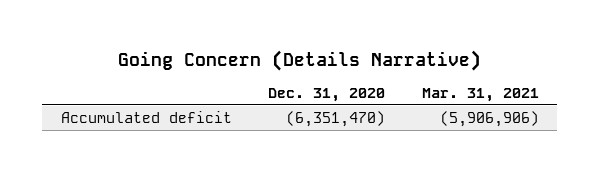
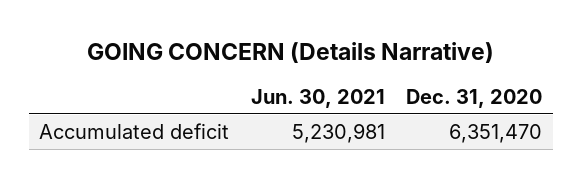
[117,49,481,71] Going Concern (Details Narrative) -> [86,41,494,63] GOING CONCERN (Details Narrative)
[421,87,539,102] Mar. 31, 2021 -> none
none -> [250,88,385,108] Jun. 30, 2021
[286,111,386,128] (6,351,470) -> [449,124,543,144] 6,351,470

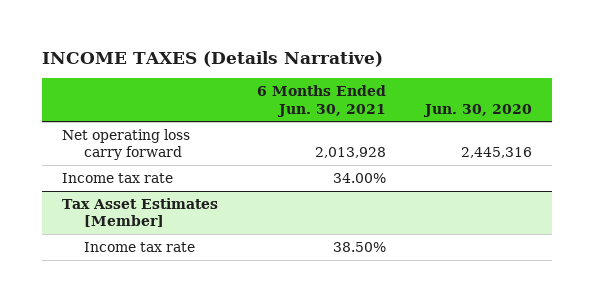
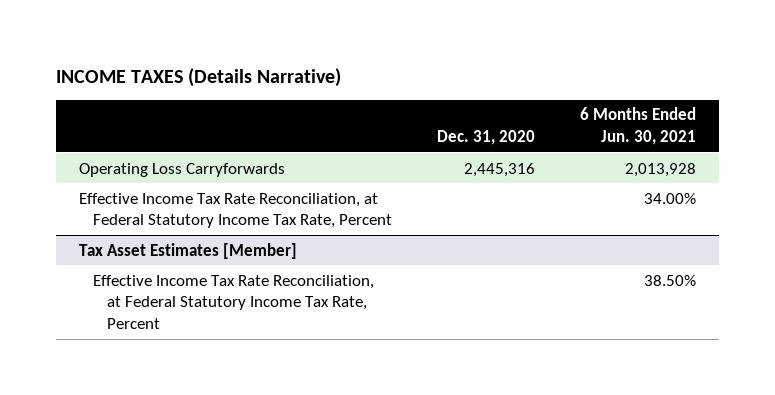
[423,103,533,117] Jun. 30, 2020 -> none
none -> [437,130,536,146] Dec. 31, 2020
[61,128,190,161] Net operating loss carry forward -> [78,162,285,177] Operating Loss Carryforwards
[61,172,173,183] Income tax rate -> [78,192,392,229] Effective Income Tax Rate Reconciliation, at Federal Statutory Income Tax Rate, Percent
[83,241,195,252] Income tax rate -> [92,274,374,330] Effective Income Tax Rate Reconciliation, at Federal Statutory Income Tax Rate, Percent

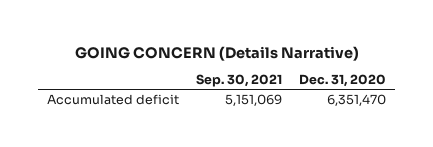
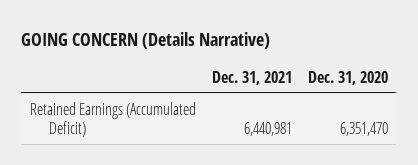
[196,74,283,88] Sep. 30, 2021 -> none
none -> [211,70,292,85] Dec. 31, 2021
[46,94,179,106] Accumulated deficit -> [29,101,196,138] Retained Earnings (Accumulated Deficit)

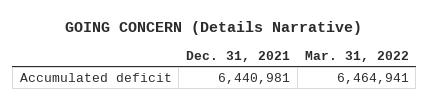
[307,70,388,85] Dec. 31, 2020 -> none
none -> [304,51,409,63] Mar. 31, 2022
[29,101,196,138] Retained Earnings (Accumulated Deficit) -> [19,72,172,82] Accumulated deficit

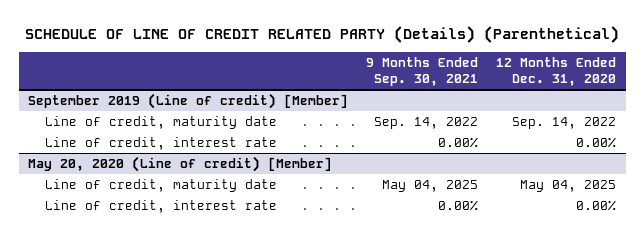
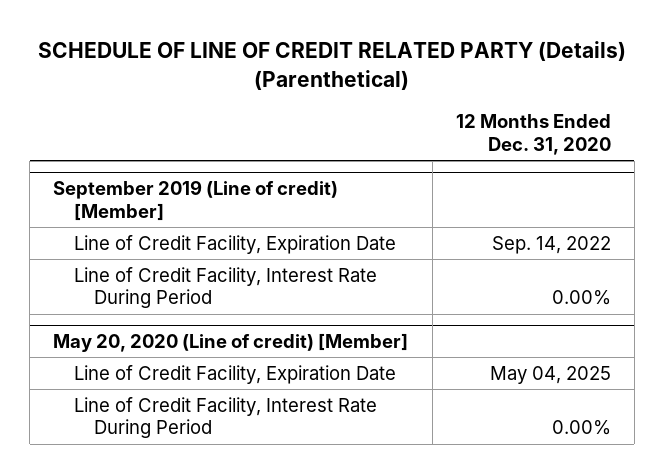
[366,56,479,87] 9 Months Ended Sep. 30, 2021 -> none
[45,116,278,130] Line of credit, maturity date -> [73,234,396,254] Line of Credit Facility, Expiration Date
[45,137,278,151] Line of credit, interest rate -> [73,266,377,309] Line of Credit Facility, Interest Rate During Period
[45,179,278,193] Line of credit, maturity date -> [73,364,396,384] Line of Credit Facility, Expiration Date
[45,200,278,214] Line of credit, interest rate -> [73,396,377,439] Line of Credit Facility, Interest Rate During Period

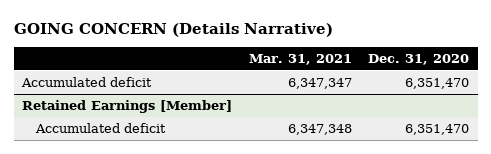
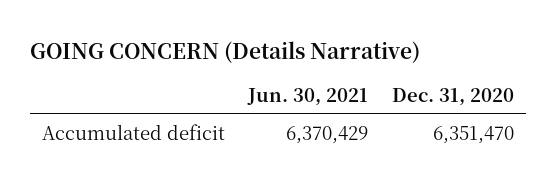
[248,53,352,65] Mar. 31, 2021 -> none
none -> [247,88,369,107] Jun. 30, 2021
[22,100,233,114] Retained Earnings [Member] -> none
[34,123,166,134] Accumulated deficit -> none

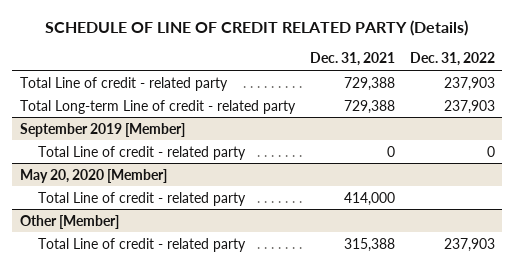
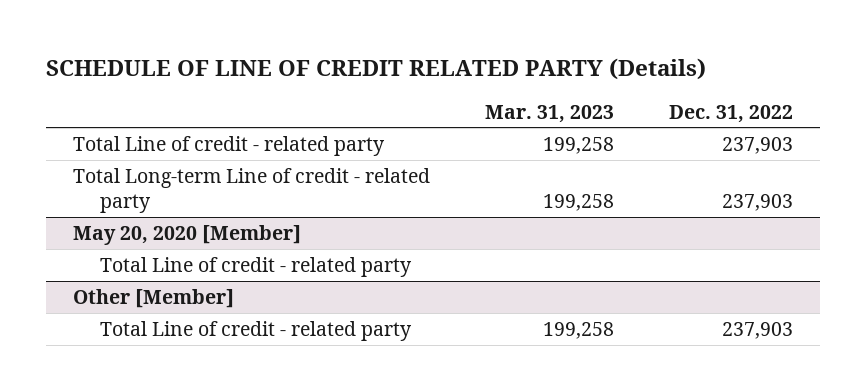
[309,52,395,67] Dec. 31, 2021 -> none
none -> [484,104,614,123] Mar. 31, 2023
[19,122,185,137] September 2019 [Member] -> none
[37,145,246,160] Total Line of credit - related party -> none

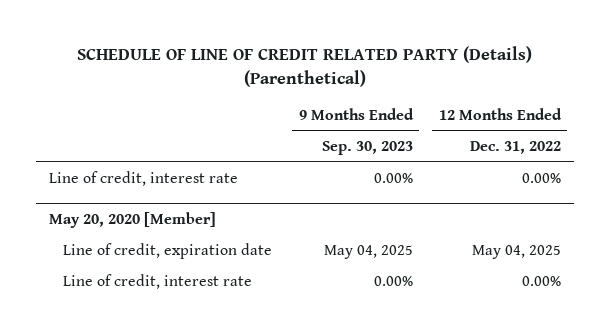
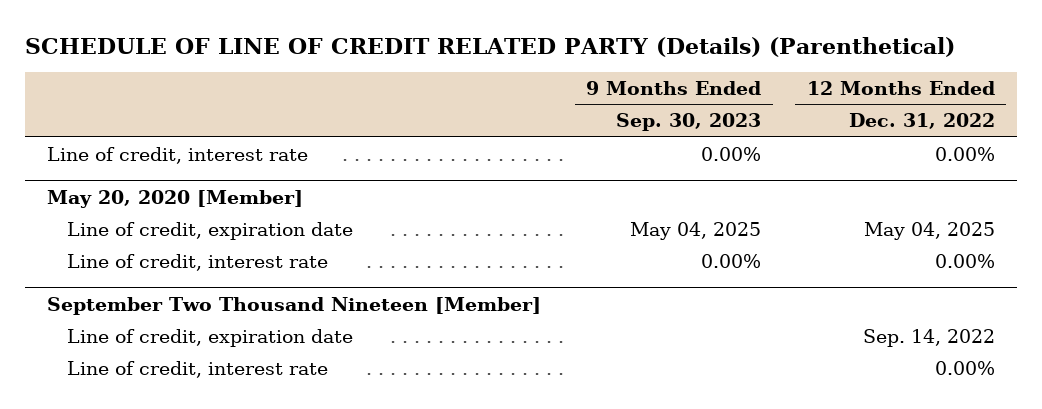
none -> [47,296,542,315] September Two Thousand Nineteen [Member]
none -> [67,328,354,347] Line of credit, expiration date
none -> [67,360,329,378] Line of credit, interest rate

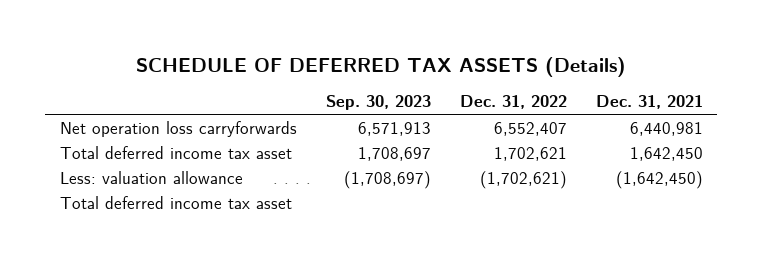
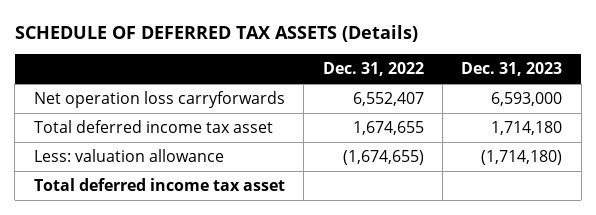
[325,95,431,111] Sep. 30, 2023 -> none
[595,95,703,110] Dec. 31, 2021 -> none
none -> [461,62,563,77] Dec. 31, 2023
[493,146,567,161] 1,702,621 -> [352,120,424,135] 1,674,655
[479,170,567,189] (1,702,621) -> [342,149,424,165] (1,674,655)

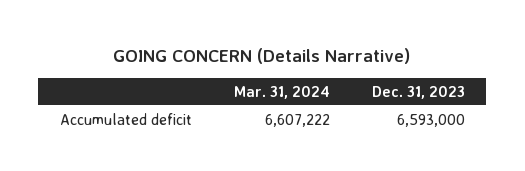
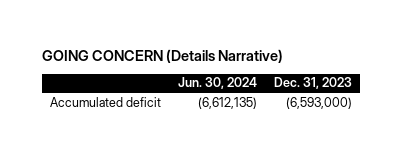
[233,85,330,99] Mar. 31, 2024 -> none
none -> [178,77,258,90] Jun. 30, 2024
[397,113,466,127] 6,593,000 -> [285,96,352,109] (6,593,000)

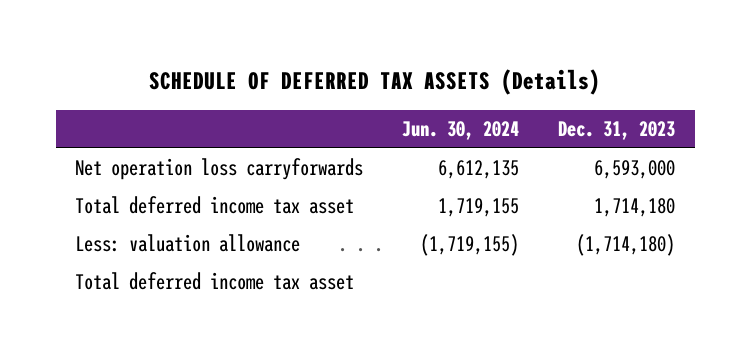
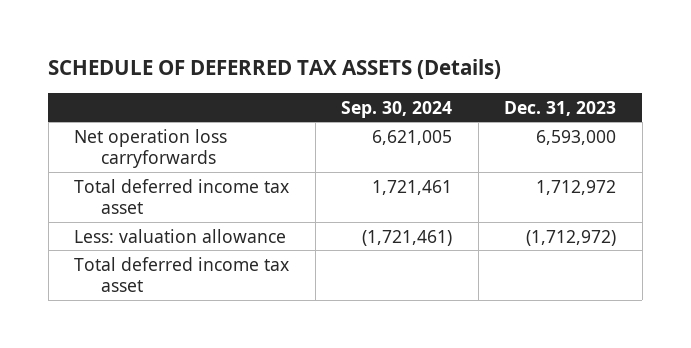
[402,121,520,141] Jun. 30, 2024 -> none
none -> [341,100,453,118] Sep. 30, 2024
[594,198,676,218] 1,714,180 -> [536,179,617,195] 1,712,972
[576,234,676,257] (1,714,180) -> [526,229,617,246] (1,712,972)

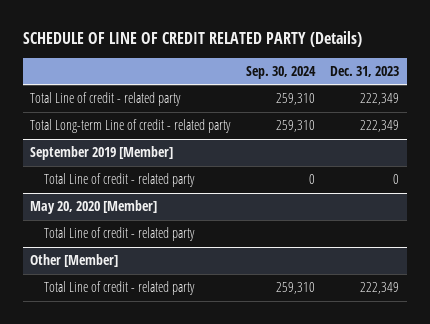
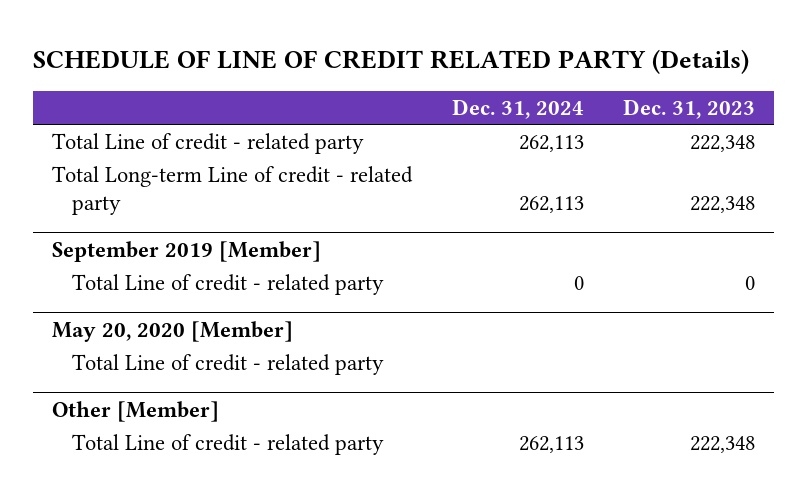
[245,65,316,79] Sep. 30, 2024 -> none
none -> [451,98,584,119] Dec. 31, 2024
[360,93,400,106] 222,349 -> [689,135,755,153] 222,348
[360,120,400,133] 222,349 -> [689,195,755,213] 222,348
[360,282,400,295] 222,349 -> [689,436,755,454] 222,348

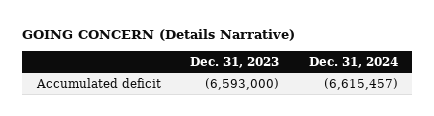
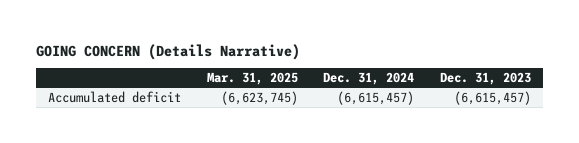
none -> [206,72,298,86] Mar. 31, 2025
[205,77,280,90] (6,593,000) -> [453,90,531,105] (6,615,457)

